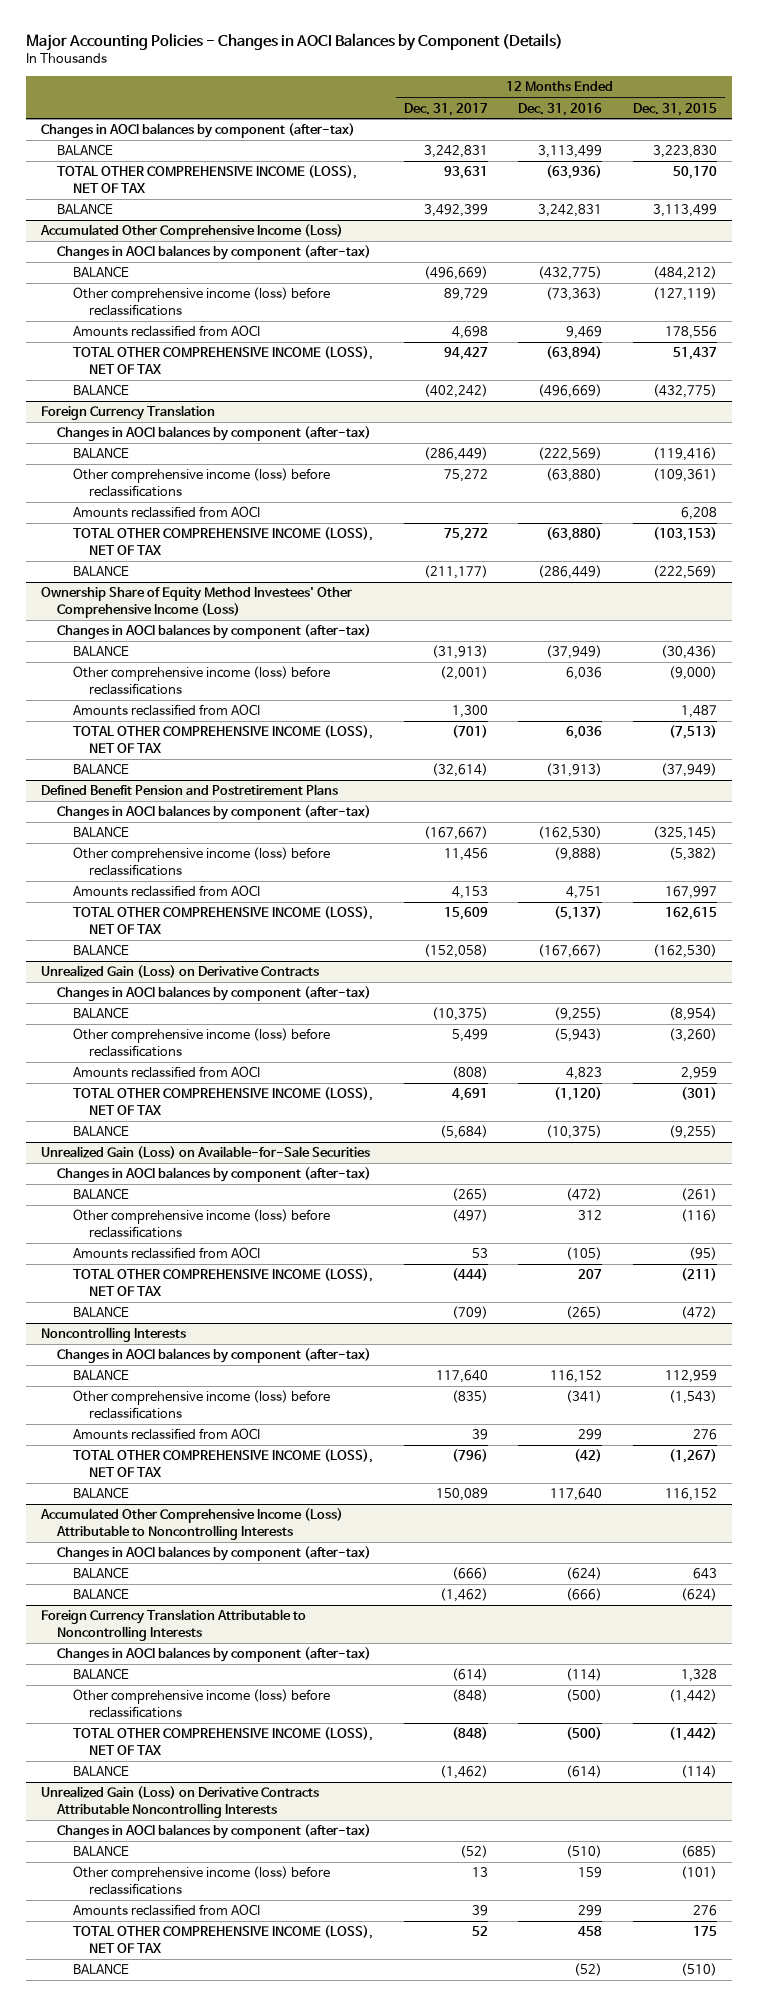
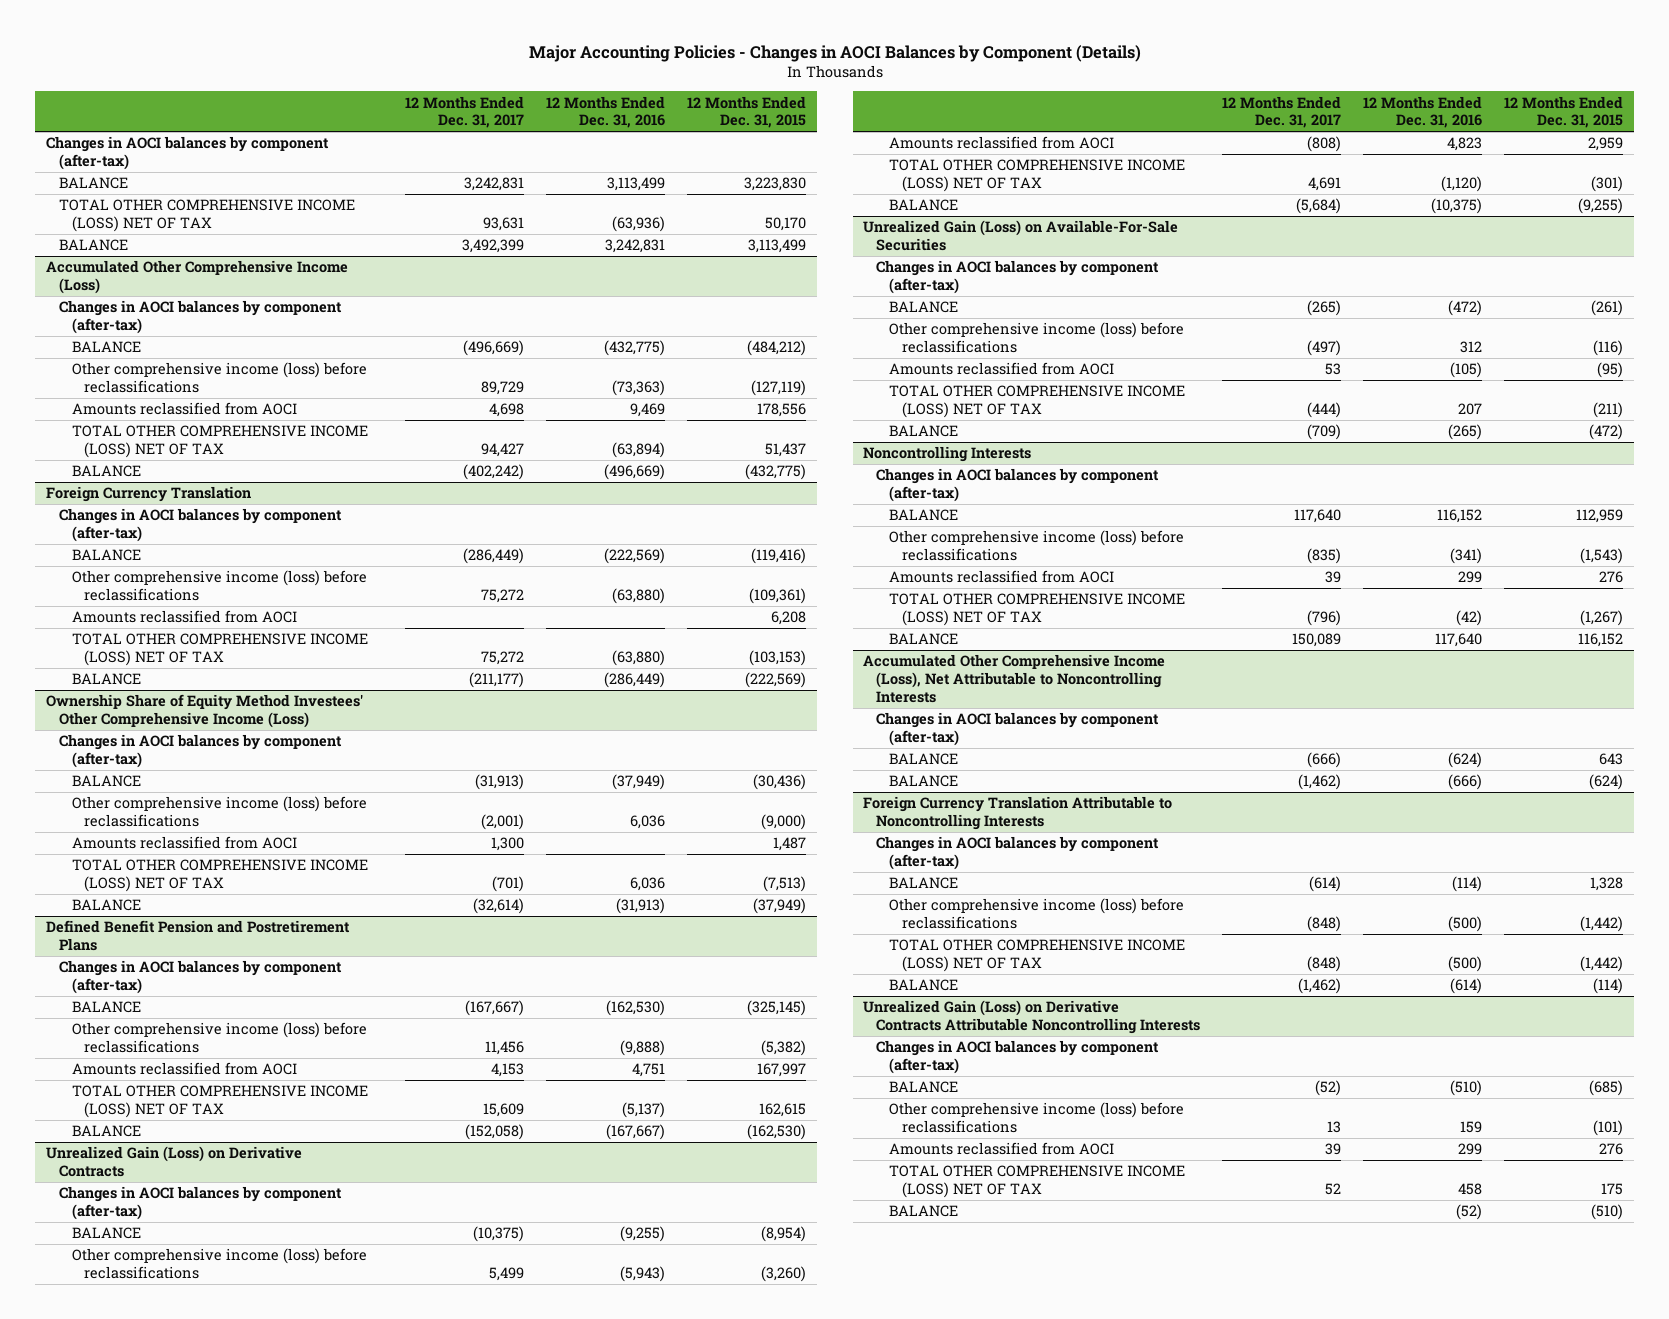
[56,165,357,193] TOTAL OTHER COMPREHENSIVE INCOME (LOSS), NET OF TAX -> [58,199,355,233] TOTAL OTHER COMPREHENSIVE INCOME (LOSS) NET OF TAX
[72,346,373,374] TOTAL OTHER COMPREHENSIVE INCOME (LOSS), NET OF TAX -> [71,425,368,459] TOTAL OTHER COMPREHENSIVE INCOME (LOSS) NET OF TAX
[72,527,373,555] TOTAL OTHER COMPREHENSIVE INCOME (LOSS), NET OF TAX -> [71,633,368,667] TOTAL OTHER COMPREHENSIVE INCOME (LOSS) NET OF TAX
[72,725,373,753] TOTAL OTHER COMPREHENSIVE INCOME (LOSS), NET OF TAX -> [71,859,368,893] TOTAL OTHER COMPREHENSIVE INCOME (LOSS) NET OF TAX
[72,906,373,934] TOTAL OTHER COMPREHENSIVE INCOME (LOSS), NET OF TAX -> [71,1085,368,1119] TOTAL OTHER COMPREHENSIVE INCOME (LOSS) NET OF TAX
[72,1087,373,1115] TOTAL OTHER COMPREHENSIVE INCOME (LOSS), NET OF TAX -> [888,159,1185,193] TOTAL OTHER COMPREHENSIVE INCOME (LOSS) NET OF TAX
[40,1146,370,1160] Unrealized Gain (Loss) on Available-for-Sale Securities -> [863,220,1179,252] Unrealized Gain (Loss) on Available-For-Sale Securities
[72,1268,373,1296] TOTAL OTHER COMPREHENSIVE INCOME (LOSS), NET OF TAX -> [888,385,1185,419] TOTAL OTHER COMPREHENSIVE INCOME (LOSS) NET OF TAX
[72,1449,373,1477] TOTAL OTHER COMPREHENSIVE INCOME (LOSS), NET OF TAX -> [888,593,1185,627] TOTAL OTHER COMPREHENSIVE INCOME (LOSS) NET OF TAX
[39,1508,343,1540] Accumulated Other Comprehensive Income (Loss) Attributable to Noncontrolling Interests -> [863,654,1166,703] Accumulated Other Comprehensive Income (Loss), Net Attributable to Noncontrolling Interests
[72,1727,373,1755] TOTAL OTHER COMPREHENSIVE INCOME (LOSS), NET OF TAX -> [888,939,1185,973] TOTAL OTHER COMPREHENSIVE INCOME (LOSS) NET OF TAX
[72,1925,373,1953] TOTAL OTHER COMPREHENSIVE INCOME (LOSS), NET OF TAX -> [888,1165,1185,1199] TOTAL OTHER COMPREHENSIVE INCOME (LOSS) NET OF TAX

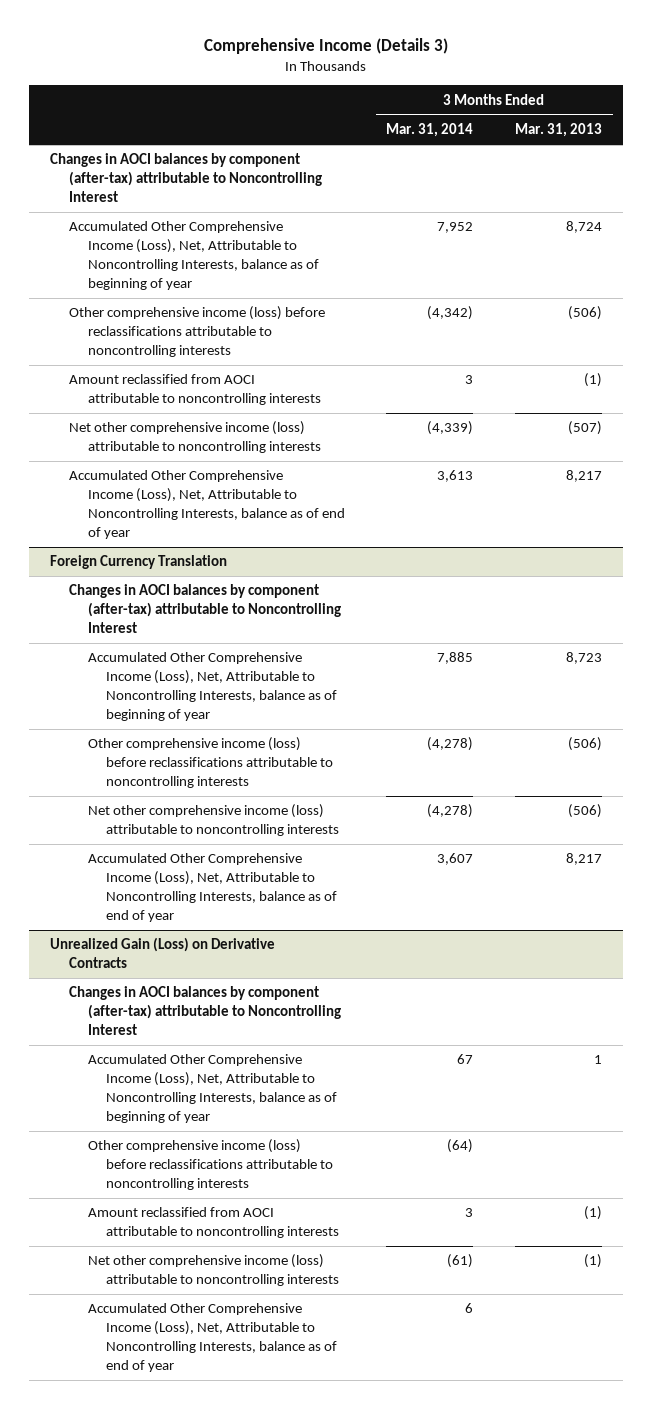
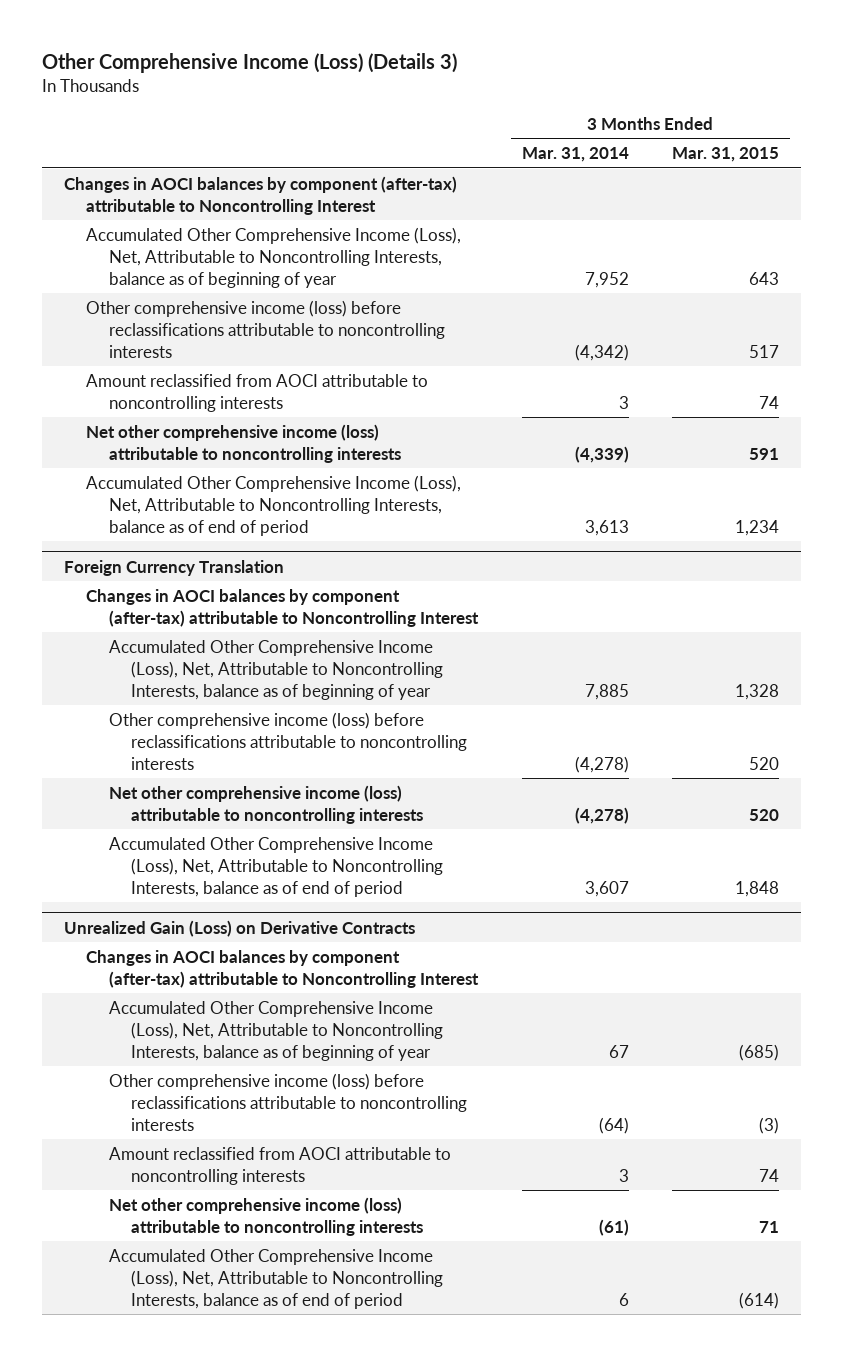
[204,38,449,55] Comprehensive Income (Details 3) -> [41,52,457,73] Other Comprehensive Income (Loss) (Details 3)
[515,123,603,138] Mar. 31, 2013 -> none
none -> [672,147,780,163] Mar. 31, 2015
[68,470,345,539] Accumulated Other Comprehensive Income (Loss), Net, Attributable to Noncontrolling Interests, balance as of end of year -> [86,474,462,536] Accumulated Other Comprehensive Income (Loss), Net, Attributable to Noncontrolling Interests, balance as of end of period
[87,853,338,922] Accumulated Other Comprehensive Income (Loss), Net, Attributable to Noncontrolling Interests, balance as of end of year -> [108,836,444,897] Accumulated Other Comprehensive Income (Loss), Net, Attributable to Noncontrolling Interests, balance as of end of period
[87,1303,338,1372] Accumulated Other Comprehensive Income (Loss), Net, Attributable to Noncontrolling Interests, balance as of end of year -> [108,1248,444,1309] Accumulated Other Comprehensive Income (Loss), Net, Attributable to Noncontrolling Interests, balance as of end of period

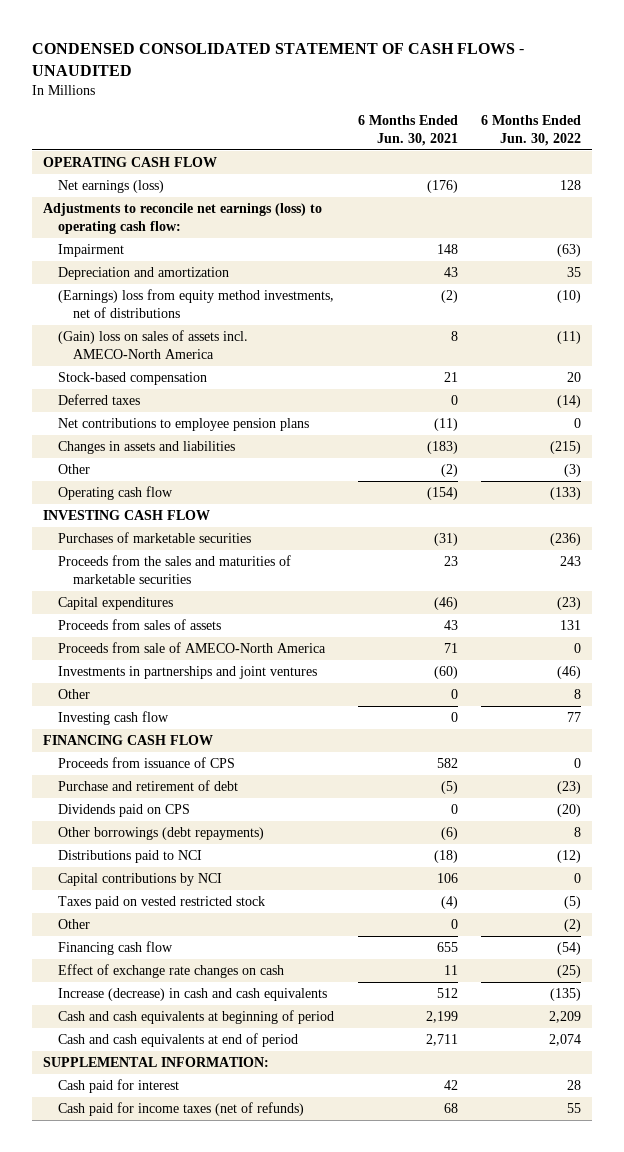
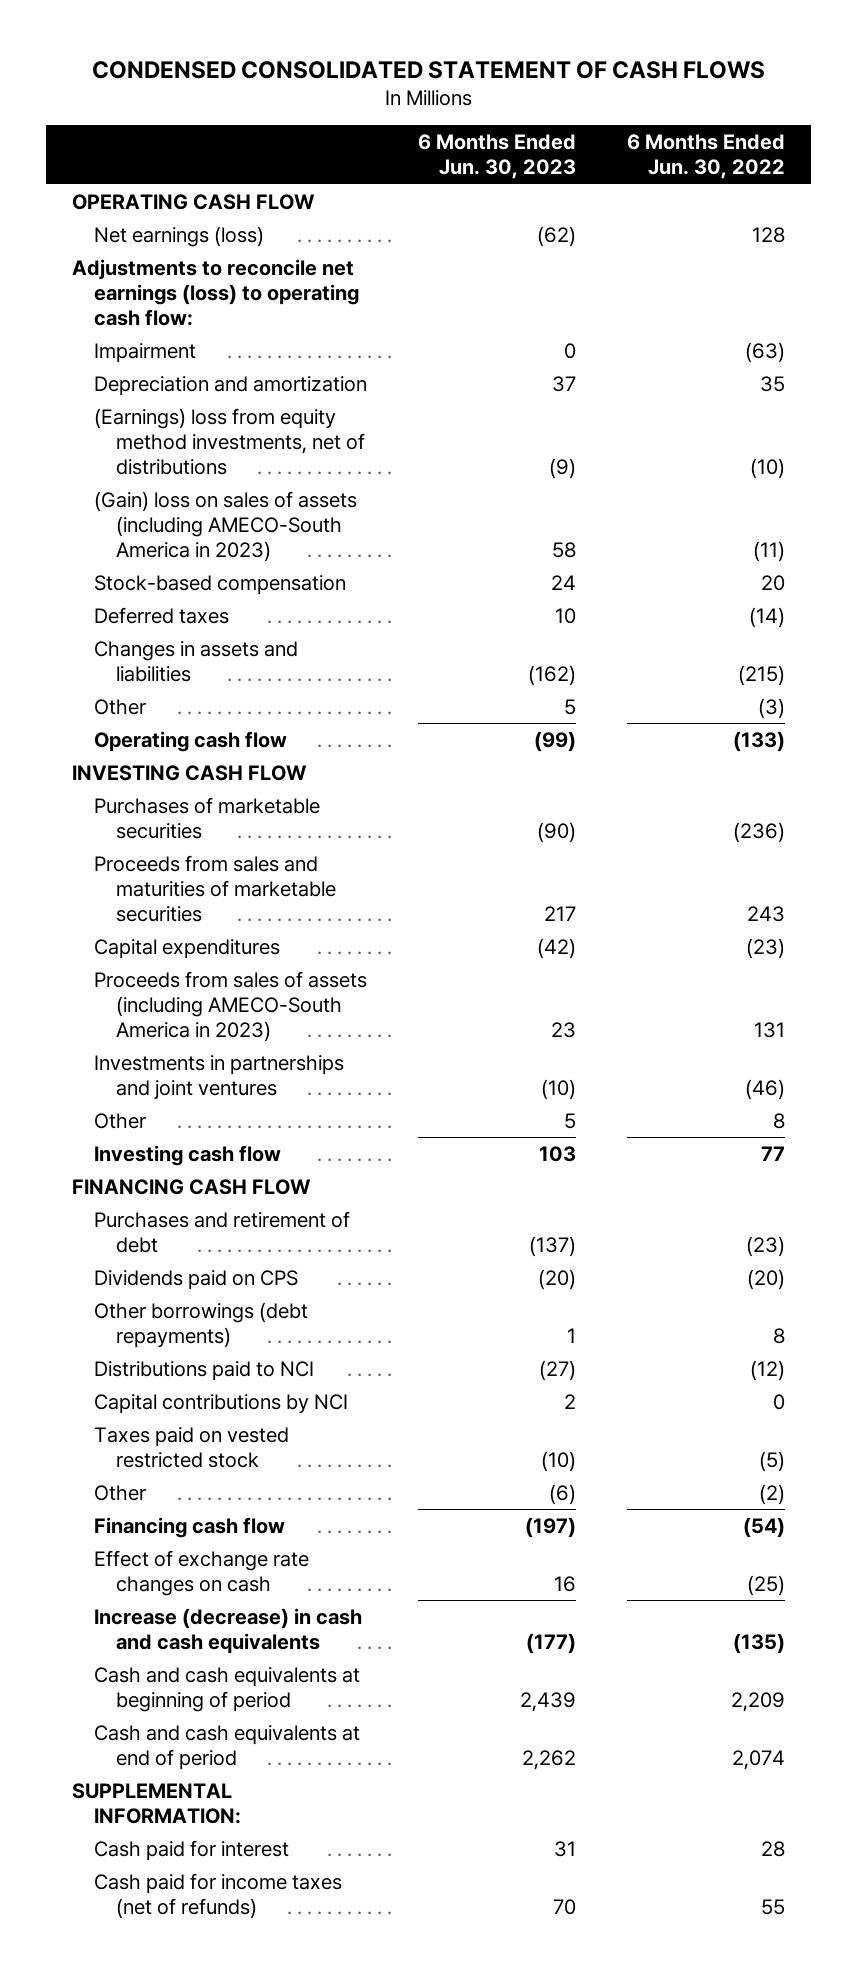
[31,42,524,76] CONDENSED CONSOLIDATED STATEMENT OF CASH FLOWS - UNAUDITED -> [91,60,765,79] CONDENSED CONSOLIDATED STATEMENT OF CASH FLOWS
[357,115,458,146] 6 Months Ended Jun. 30, 2021 -> none
none -> [417,134,576,180] 6 Months Ended Jun. 30, 2023
[58,330,249,359] (Gain) loss on sales of assets incl. AMECO-North America -> [93,490,357,562] (Gain) loss on sales of assets (including AMECO-South America in 2023)
[58,418,310,432] Net contributions to employee pension plans -> none
[58,555,292,584] Proceeds from the sales and maturities of marketable securities -> [93,854,336,922] Proceeds from sales and maturities of marketable securities
[58,642,327,654] Proceeds from sale of AMECO-North America -> none
[58,619,222,631] Proceeds from sales of assets -> [93,970,367,1042] Proceeds from sales of assets (including AMECO-South America in 2023)
[58,757,236,769] Proceeds from issuance of CPS -> none
[58,780,239,792] Purchase and retirement of debt -> [93,1210,350,1253] Purchases and retirement of debt

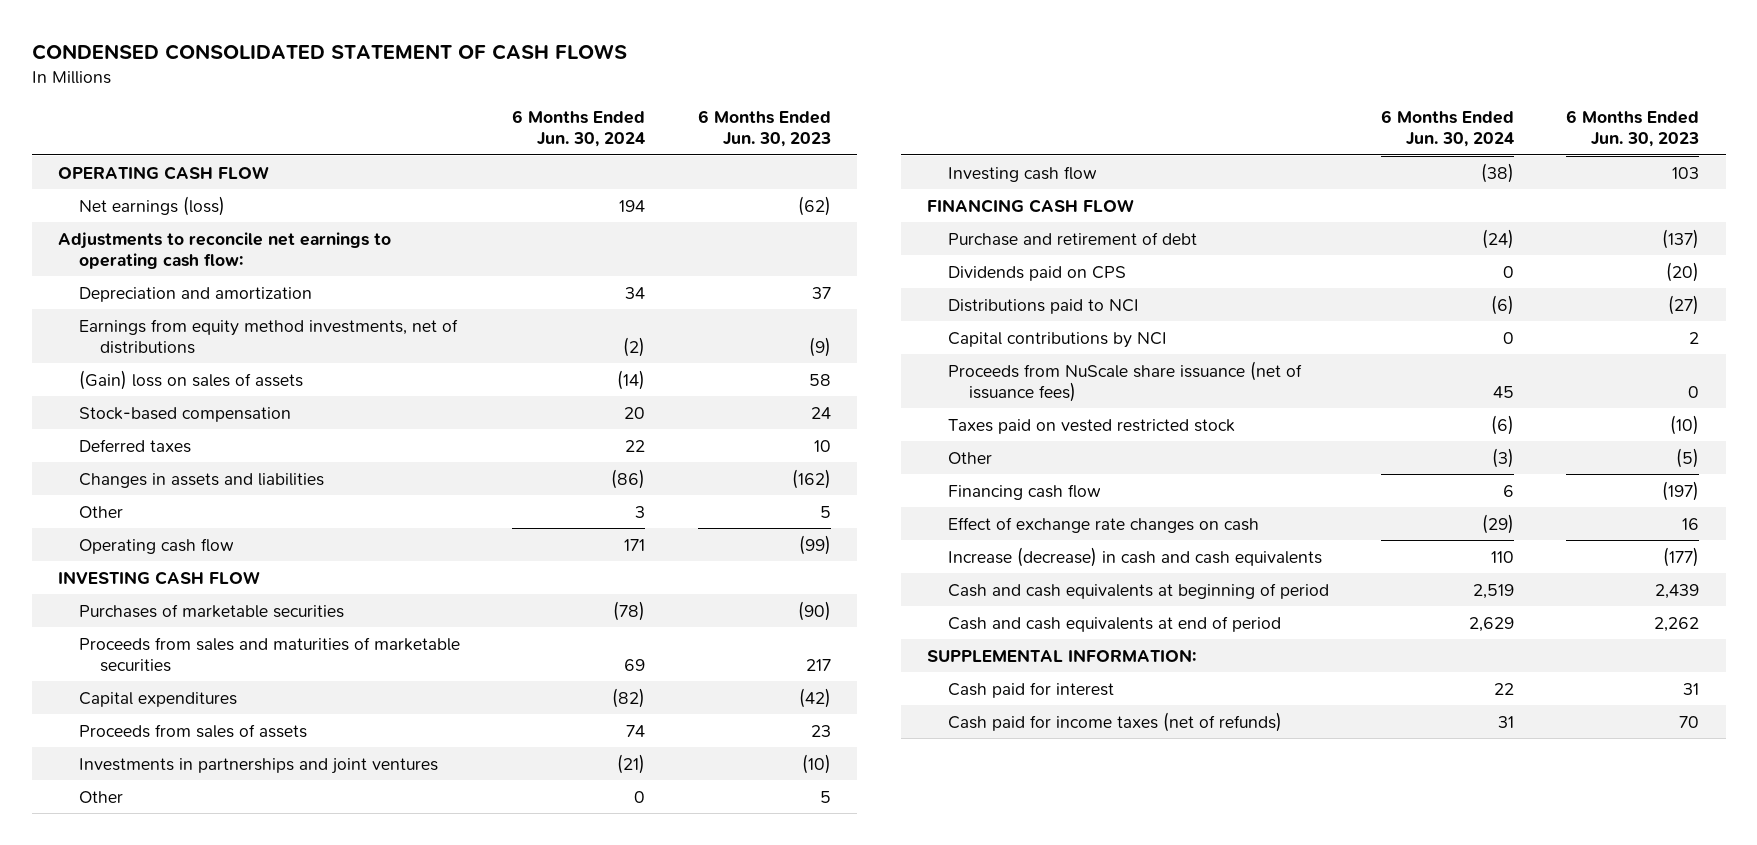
[627,134,786,180] 6 Months Ended Jun. 30, 2022 -> none
none -> [512,110,646,148] 6 Months Ended Jun. 30, 2024
[93,342,196,363] Impairment -> none
[71,258,359,326] Adjustments to reconcile net earnings (loss) to operating cash flow: -> [57,231,391,269] Adjustments to reconcile net earnings to operating cash flow:
[93,407,365,475] (Earnings) loss from equity method investments, net of distributions -> [78,318,458,354] Earnings from equity method investments, net of distributions
[93,490,357,562] (Gain) loss on sales of assets (including AMECO-South America in 2023) -> [78,369,303,390] (Gain) loss on sales of assets
[93,970,367,1042] Proceeds from sales of assets (including AMECO-South America in 2023) -> [78,723,307,738] Proceeds from sales of assets
[93,1210,350,1253] Purchases and retirement of debt -> [947,231,1197,246] Purchase and retirement of debt
[93,1301,308,1348] Other borrowings (debt repayments) -> none
none -> [947,360,1302,402] Proceeds from NuScale share issuance (net of issuance fees)
[548,1483,576,1505] (6) -> [1676,447,1700,468] (5)

